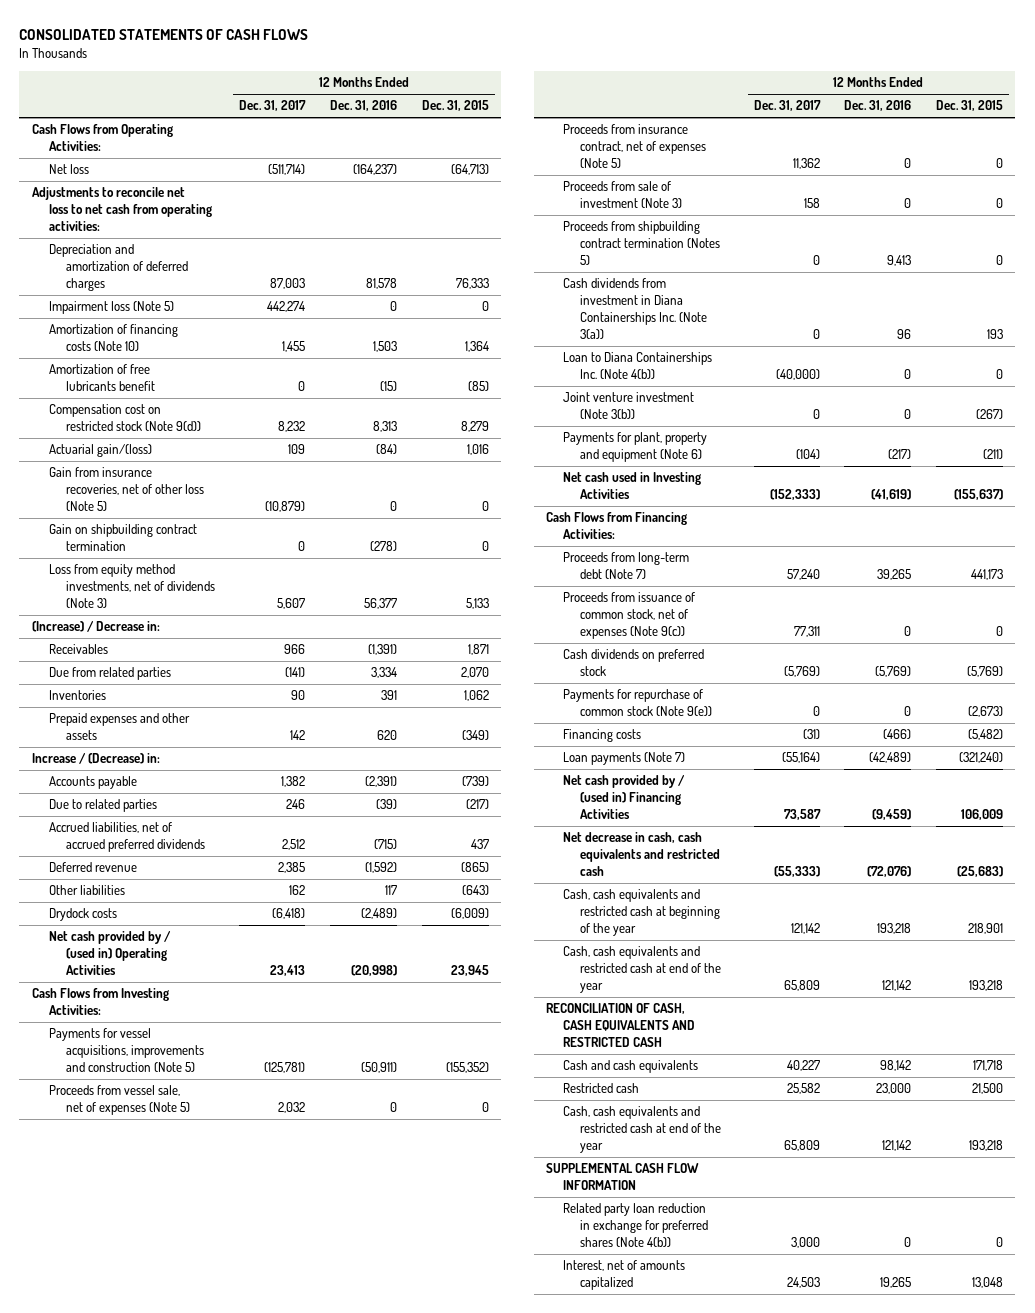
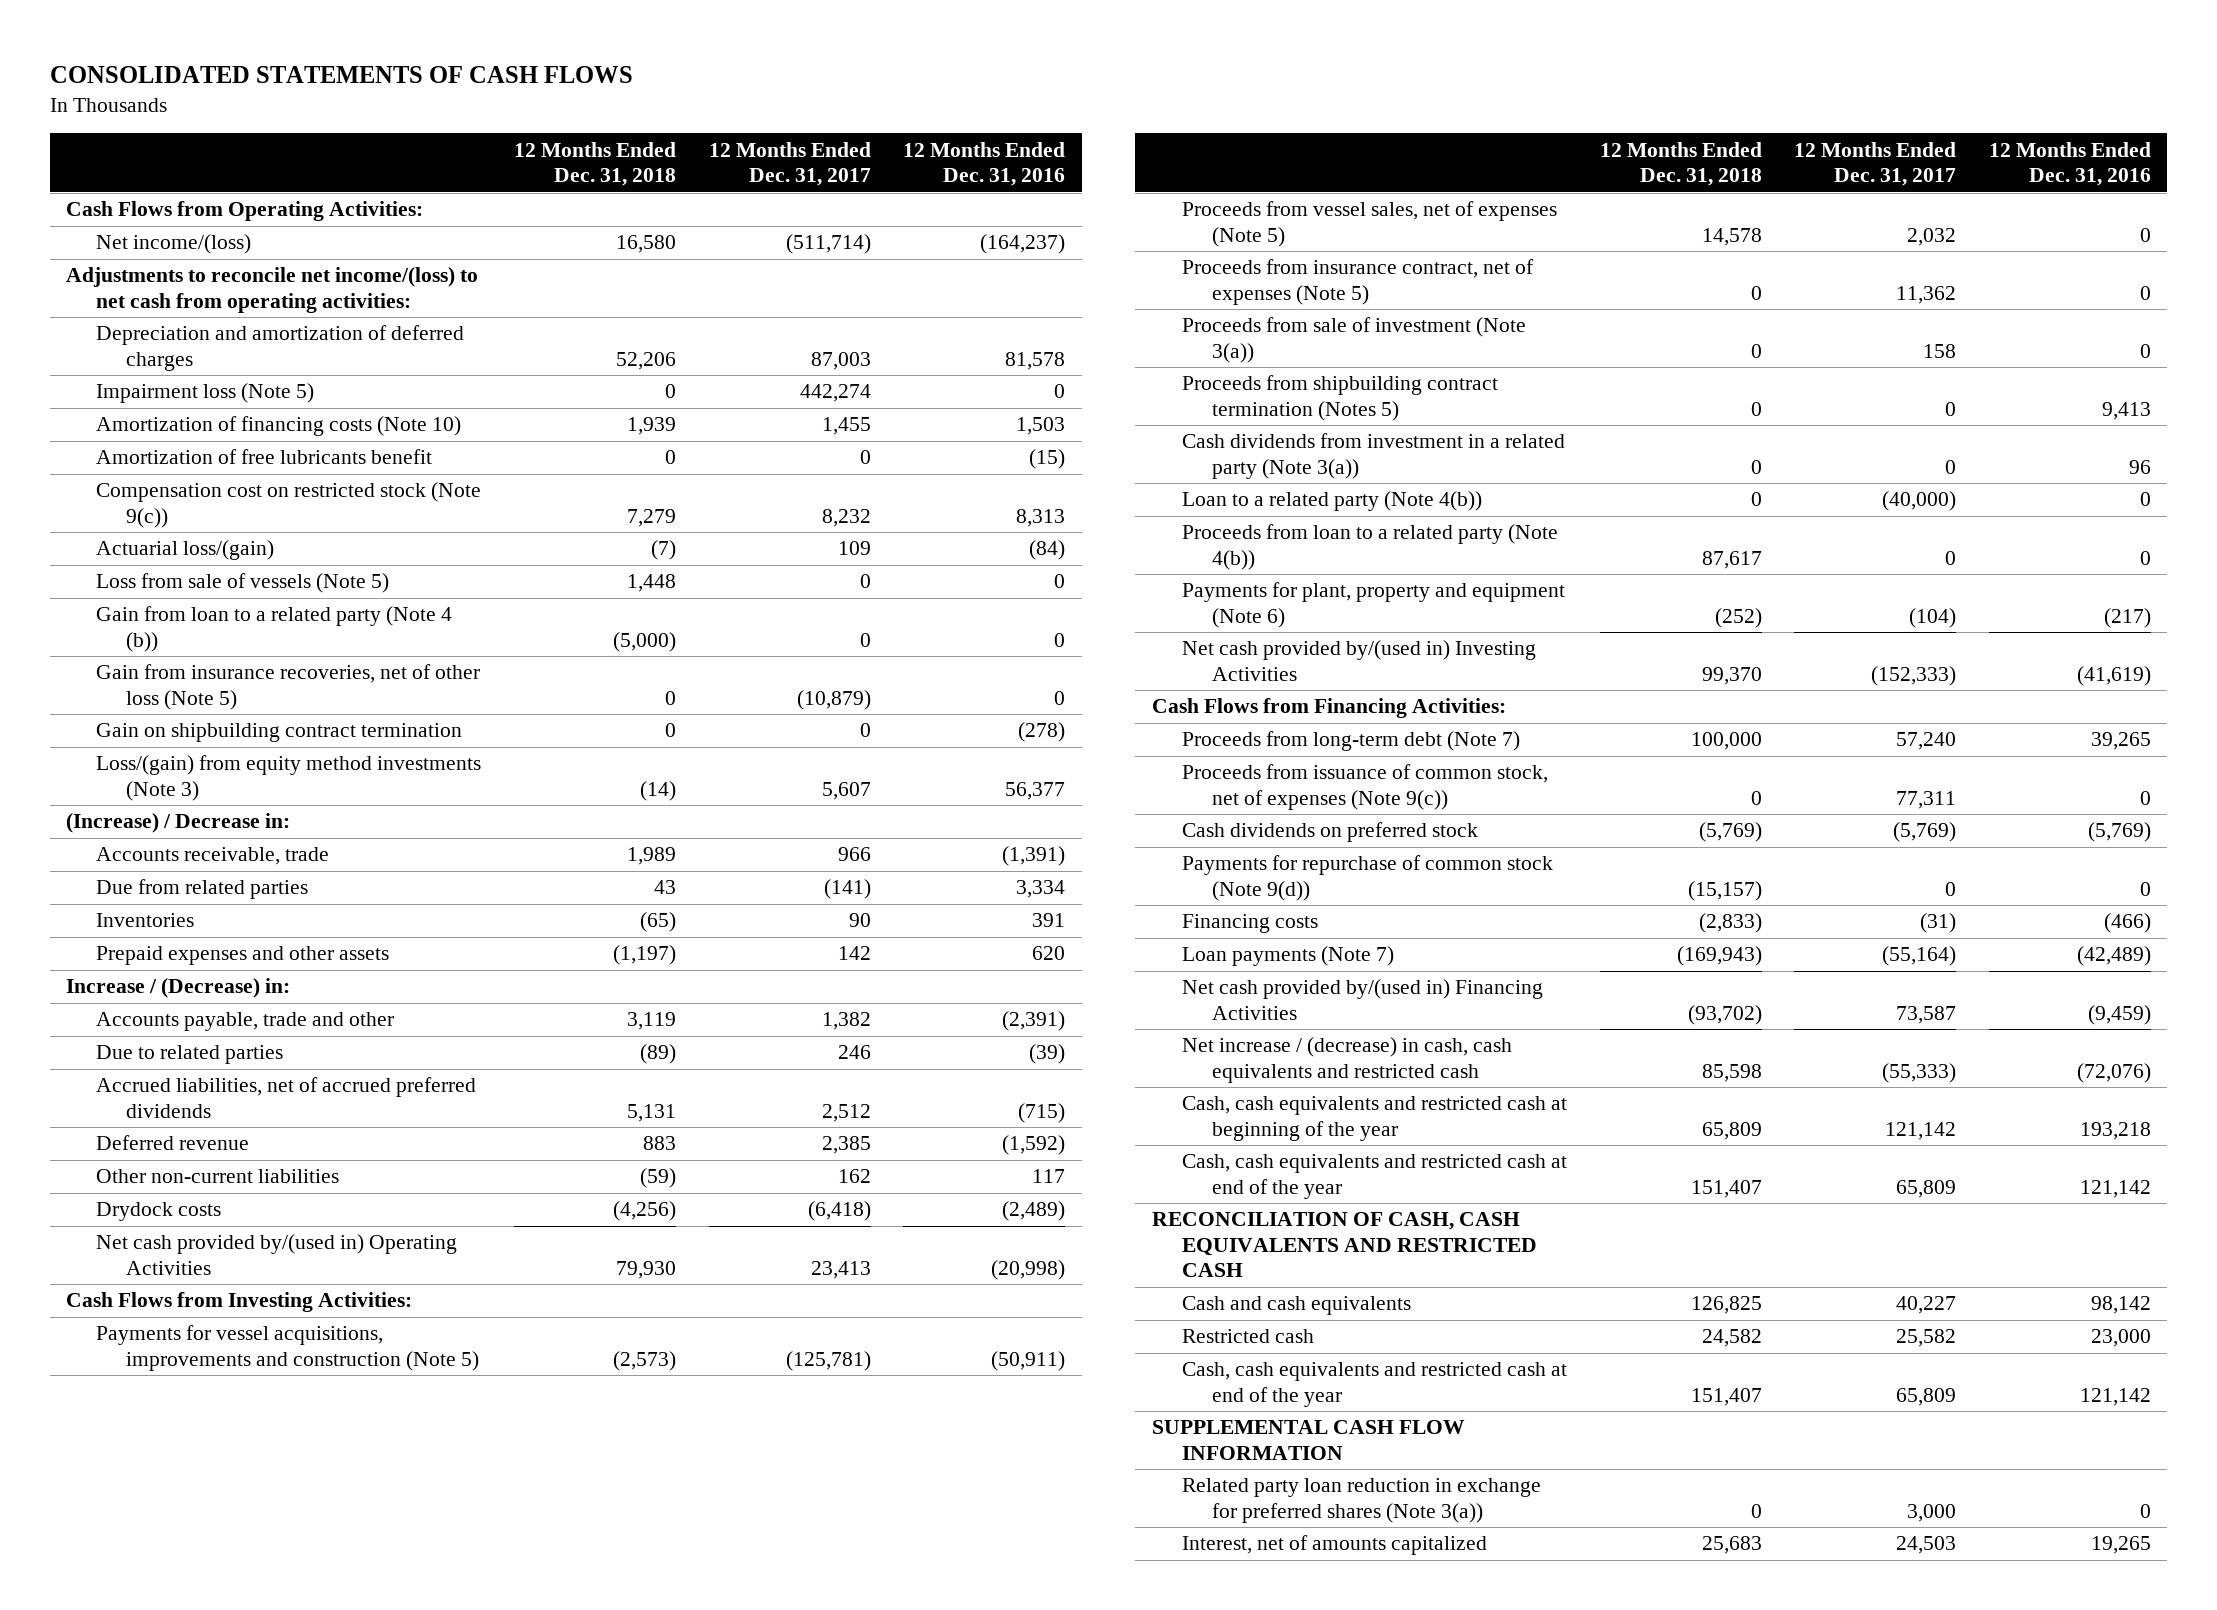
[421,100,489,112] Dec. 31, 2015 -> none
none -> [514,141,677,187] 12 Months Ended Dec. 31, 2018
[48,164,89,175] Net loss -> [96,234,252,255] Net income/(loss)
[31,187,212,232] Adjustments to reconcile net loss to net cash from operating activities: -> [66,267,479,313] Adjustments to reconcile net income/(loss) to net cash from operating activities:
[48,404,201,432] Compensation cost on restricted stock (Note 9(d)) -> [96,482,482,528] Compensation cost on restricted stock (Note 9(c))
[48,444,152,458] Actuarial gain/(loss) -> [96,540,275,561] Actuarial loss/(gain)
none -> [96,573,390,594] Loss from sale of vessels (Note 5)
none -> [96,606,453,652] Gain from loan to a related party (Note 4 (b))
[48,564,215,609] Loss from equity method investments, net of dividends (Note 3) -> [96,755,482,801] Loss/(gain) from equity method investments (Note 3)
[48,644,108,655] Receivables -> [96,847,330,866] Accounts receivable, trade
[48,776,137,790] Accounts payable -> [96,1012,395,1032] Accounts payable, trade and other
[48,885,125,896] Other liabilities -> [96,1169,340,1184] Other non-current liabilities
[48,931,171,976] Net cash provided by / (used in) Operating Activities -> [96,1234,458,1275] Net cash provided by/(used in) Operating Activities
[48,1085,190,1116] Proceeds from vessel sale, net of expenses (Note 5) -> [1181,201,1557,247] Proceeds from vessel sales, net of expenses (Note 5)
[563,181,683,209] Proceeds from sale of investment (Note 3) -> [1181,317,1526,363] Proceeds from sale of investment (Note 3(a))
[563,392,695,420] Joint venture investment (Note 3(b)) -> none
[563,278,708,339] Cash dividends from investment in Diana Containerships Inc. (Note 3(a)) -> [1181,433,1565,479] Cash dividends from investment in a related party (Note 3(a))
[563,352,713,380] Loan to Diana Containerships Inc. (Note 4(b)) -> [1181,491,1482,512] Loan to a related party (Note 4(b))
none -> [1181,524,1558,570] Proceeds from loan to a related party (Note 4(b))
[563,472,702,500] Net cash used in Investing Activities -> [1181,640,1536,681] Net cash provided by/(used in) Investing Activities
[563,689,713,717] Payments for repurchase of common stock (Note 9(e)) -> [1181,855,1553,901] Payments for repurchase of common stock (Note 9(d))
[563,775,686,820] Net cash provided by / (used in) Financing Activities -> [1181,979,1543,1020] Net cash provided by/(used in) Financing Activities
[563,832,721,877] Net decrease in cash, cash equivalents and restricted cash -> [1181,1037,1512,1083] Net increase / (decrease) in cash, cash equivalents and restricted cash
[563,1203,709,1248] Related party loan reduction in exchange for preferred shares (Note 4(b)) -> [1181,1478,1541,1523] Related party loan reduction in exchange for preferred shares (Note 3(a))

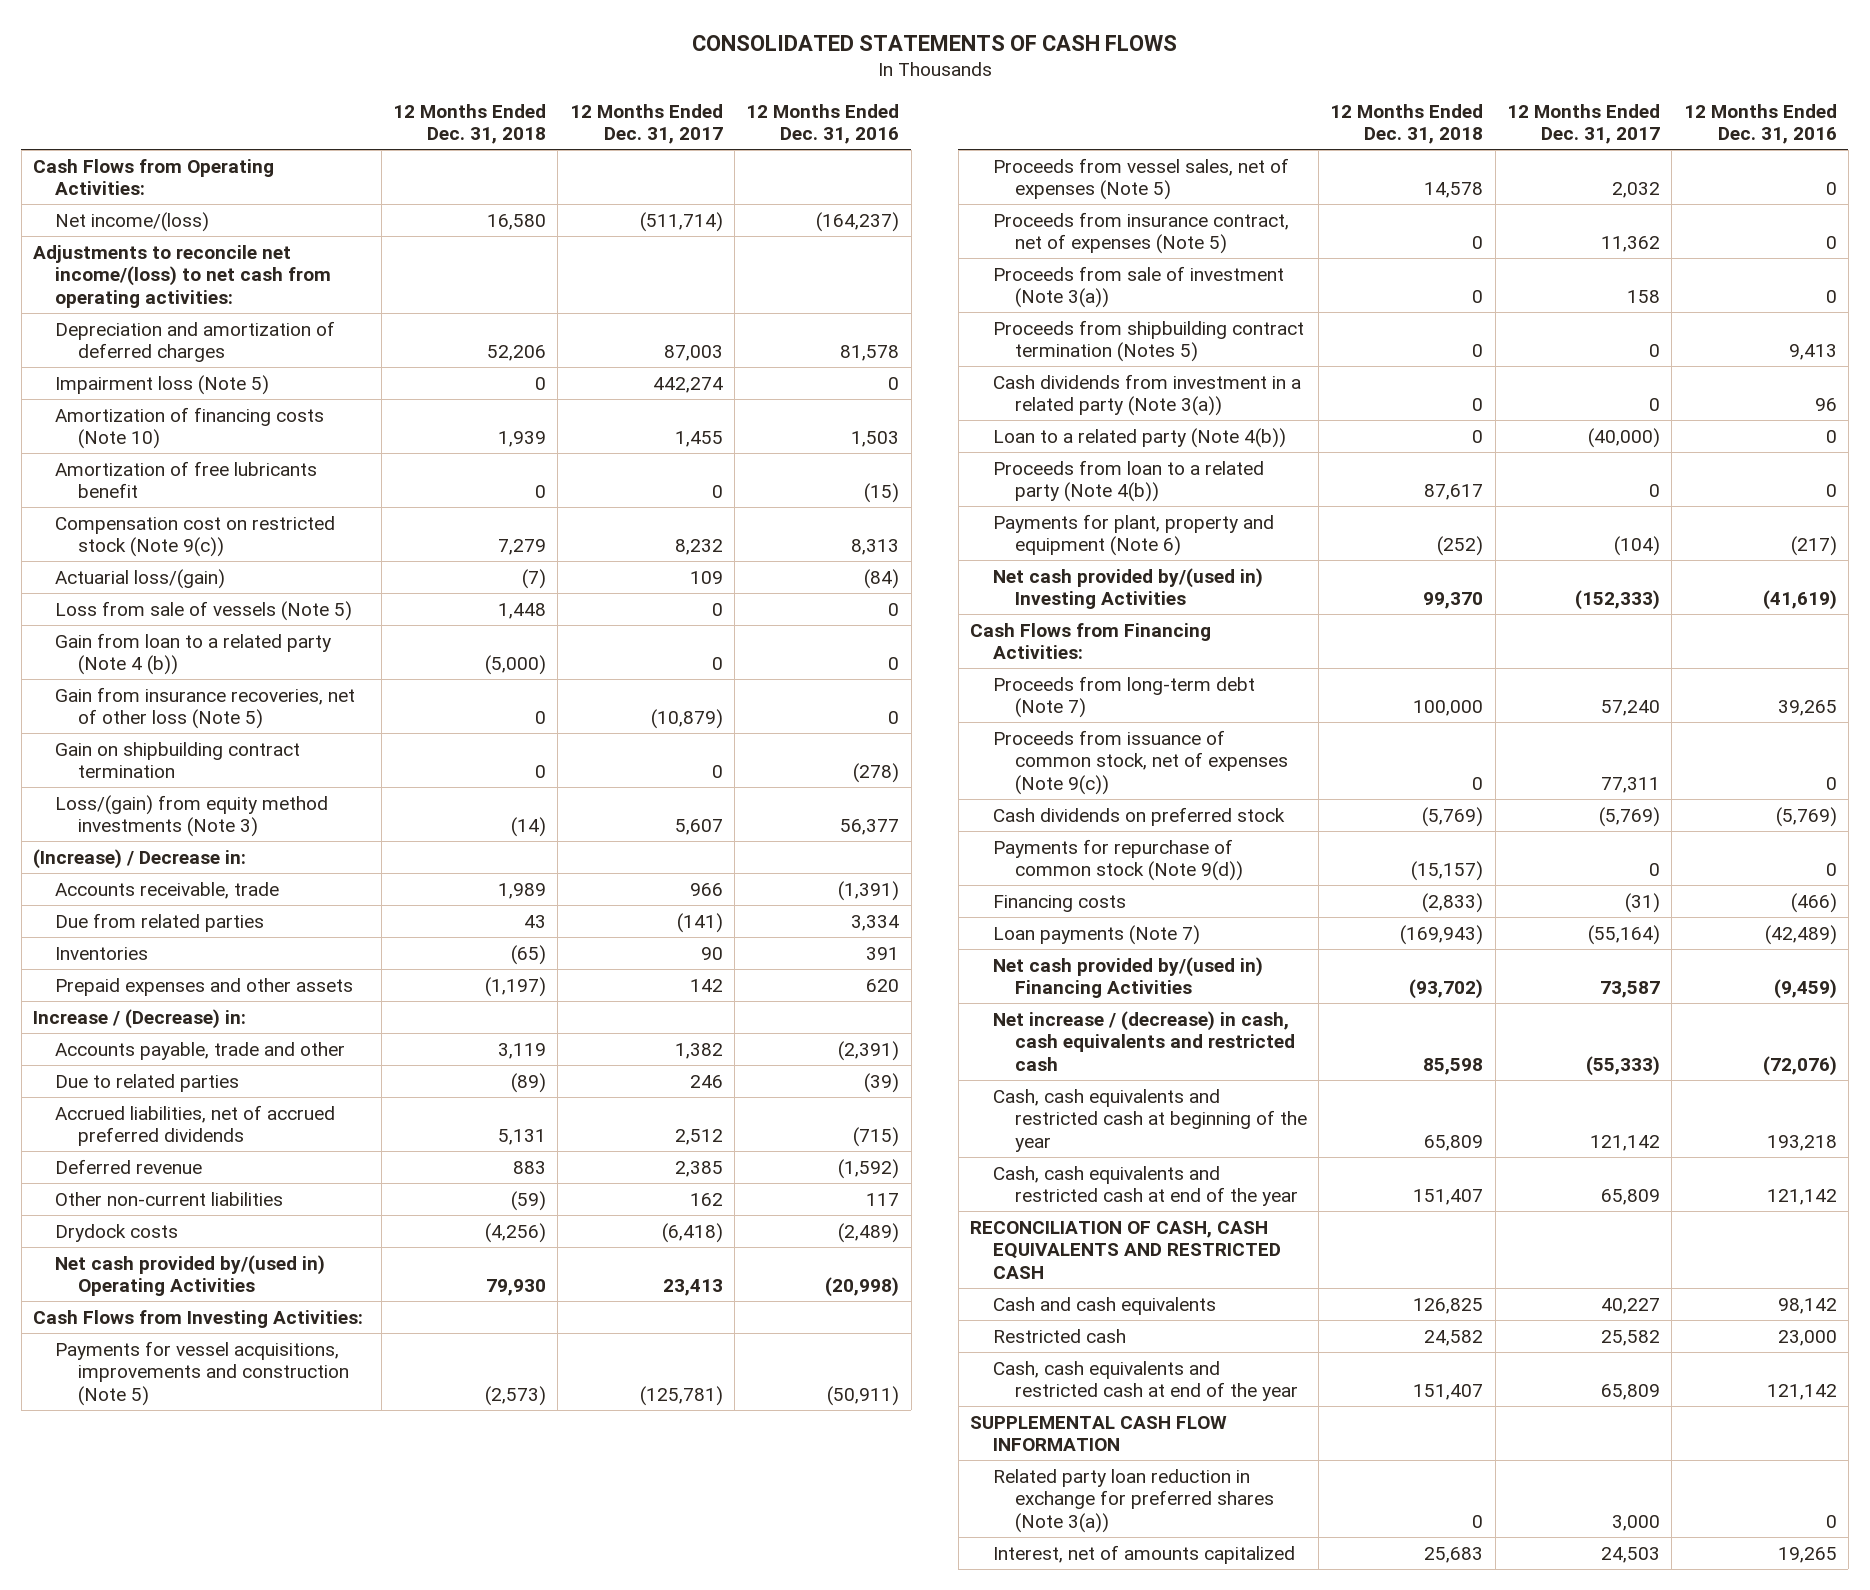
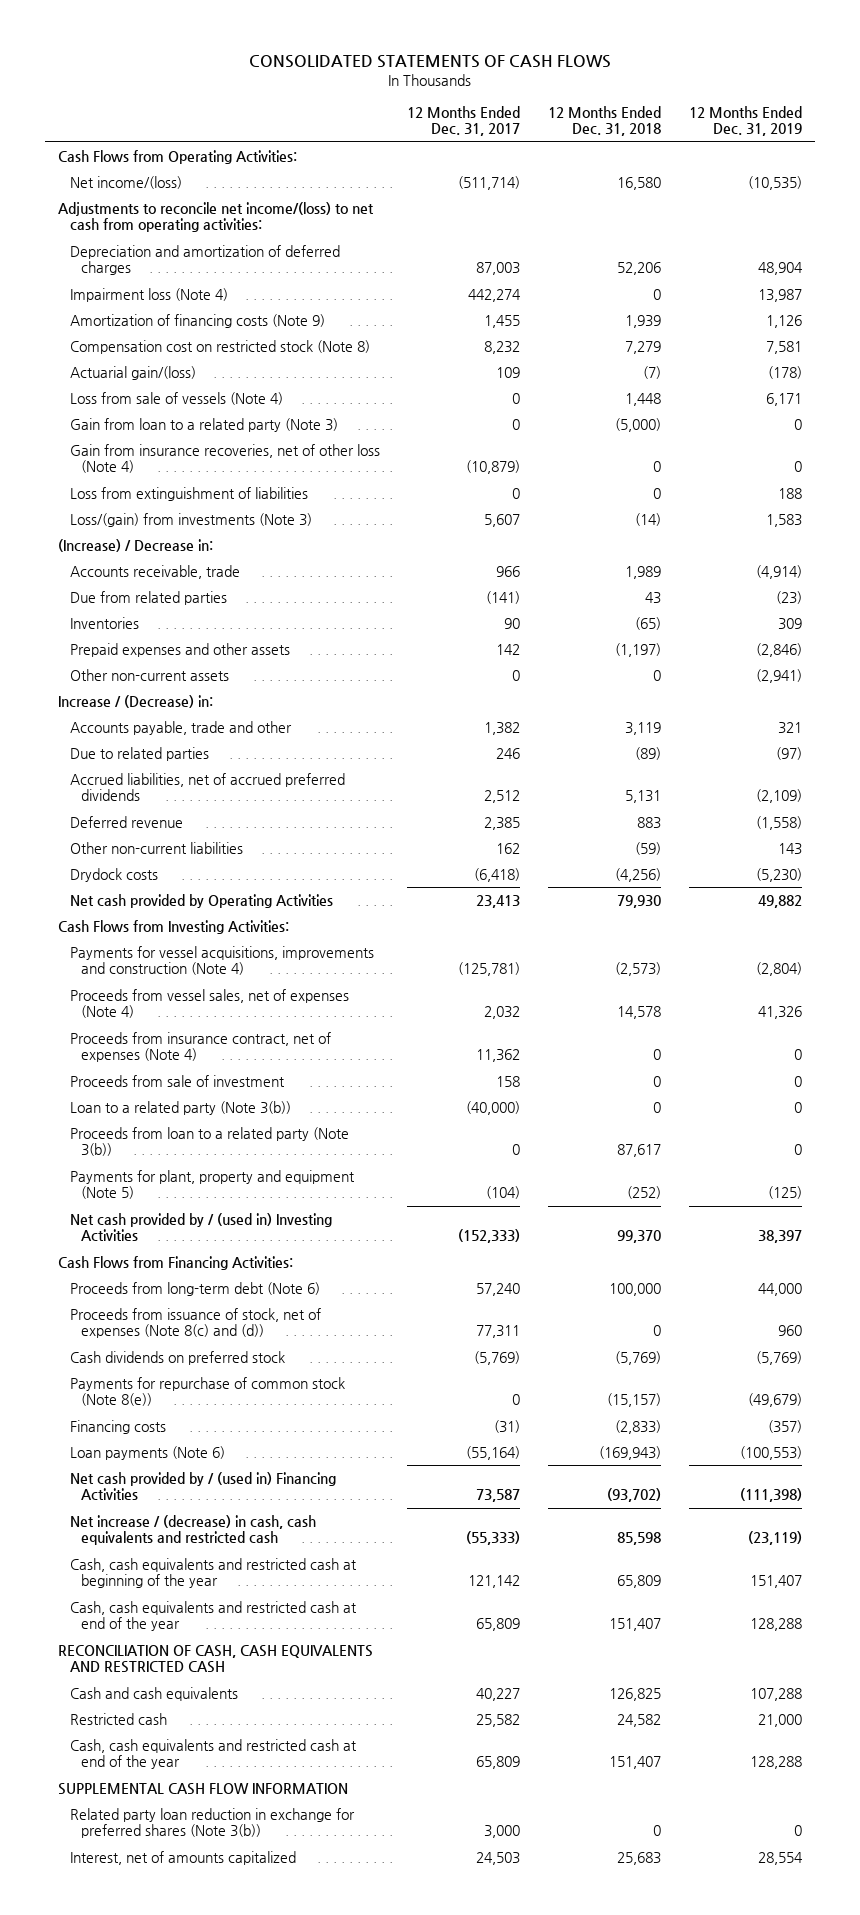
[746,103,900,145] 12 Months Ended Dec. 31, 2016 -> none
none -> [688,105,802,137] 12 Months Ended Dec. 31, 2019
[55,460,318,499] Amortization of free lubricants benefit -> none
[55,741,301,779] Gain on shipbuilding contract termination -> none
[55,374,270,395] Impairment loss (Note 5) -> [69,288,228,303] Impairment loss (Note 4)
[55,406,325,450] Amortization of financing costs (Note 10) -> [69,314,325,329] Amortization of financing costs (Note 9)
[55,515,336,558] Compensation cost on restricted stock (Note 9(c)) -> [69,340,370,355] Compensation cost on restricted stock (Note 8)
[55,568,226,589] Actuarial loss/(gain) -> [69,366,196,381] Actuarial gain/(loss)
[55,600,353,621] Loss from sale of vessels (Note 5) -> [69,392,283,406] Loss from sale of vessels (Note 4)
[55,632,332,676] Gain from loan to a related party (Note 4 (b)) -> [69,418,338,433] Gain from loan to a related party (Note 3)
[55,686,356,730] Gain from insurance recoveries, net of other loss (Note 5) -> [69,444,380,474] Gain from insurance recoveries, net of other loss (Note 4)
none -> [69,487,308,502] Loss from extinguishment of liabilities
[55,794,329,838] Loss/(gain) from equity method investments (Note 3) -> [69,513,312,528] Loss/(gain) from investments (Note 3)
none -> [69,669,229,682] Other non-current assets
[55,1254,326,1297] Net cash provided by/(used in) Operating Activities -> [69,894,333,909] Net cash provided by Operating Activities
[992,319,1304,363] Proceeds from shipbuilding contract termination (Notes 5) -> none
[992,373,1301,417] Cash dividends from investment in a related party (Note 3(a)) -> none
[55,1340,349,1406] Payments for vessel acquisitions, improvements and construction (Note 5) -> [69,946,374,976] Payments for vessel acquisitions, improvements and construction (Note 4)
[992,157,1289,201] Proceeds from vessel sales, net of expenses (Note 5) -> [69,989,349,1019] Proceeds from vessel sales, net of expenses (Note 4)
[992,211,1289,255] Proceeds from insurance contract, net of expenses (Note 5) -> [69,1032,331,1063] Proceeds from insurance contract, net of expenses (Note 4)
[992,265,1284,309] Proceeds from sale of investment (Note 3(a)) -> [69,1075,285,1088] Proceeds from sale of investment
[992,427,1286,448] Loan to a related party (Note 4(b)) -> [69,1101,291,1116] Loan to a related party (Note 3(b))
[992,459,1264,503] Proceeds from loan to a related party (Note 4(b)) -> [69,1127,349,1157] Proceeds from loan to a related party (Note 3(b))
[992,513,1274,557] Payments for plant, property and equipment (Note 6) -> [69,1170,355,1200] Payments for plant, property and equipment (Note 5)
[992,567,1263,610] Net cash provided by/(used in) Investing Activities -> [69,1213,332,1242] Net cash provided by / (used in) Investing Activities
[992,675,1255,719] Proceeds from long-term debt (Note 7) -> [69,1282,320,1297] Proceeds from long-term debt (Note 6)
[992,729,1288,795] Proceeds from issuance of common stock, net of expenses (Note 9(c)) -> [69,1308,321,1339] Proceeds from issuance of stock, net of expenses (Note 8(c) and (d))
[992,838,1243,882] Payments for repurchase of common stock (Note 9(d)) -> [69,1377,345,1407] Payments for repurchase of common stock (Note 8(e))
[992,924,1200,945] Loan payments (Note 7) -> [69,1446,225,1461] Loan payments (Note 6)
[992,956,1263,999] Net cash provided by/(used in) Financing Activities -> [69,1472,336,1501] Net cash provided by / (used in) Financing Activities
[992,1468,1274,1533] Related party loan reduction in exchange for preferred shares (Note 3(a)) -> [69,1808,355,1839] Related party loan reduction in exchange for preferred shares (Note 3(b))

